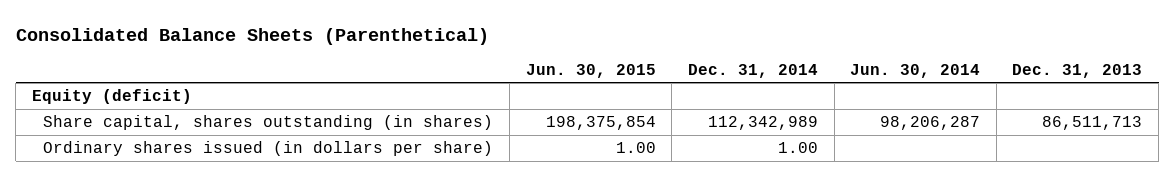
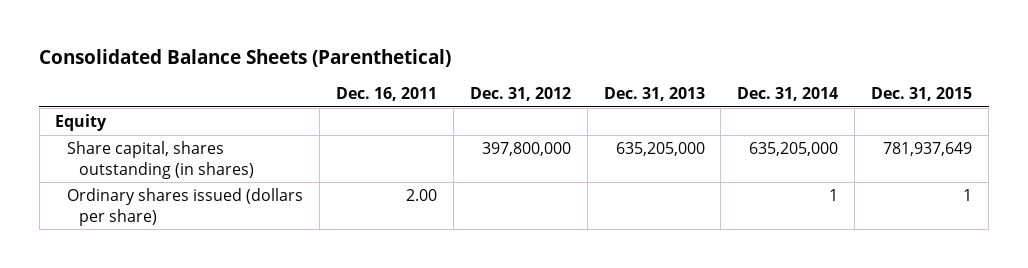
[525,63,656,78] Jun. 30, 2015 -> none
[850,63,981,78] Jun. 30, 2014 -> none
none -> [335,87,437,102] Dec. 16, 2011
none -> [469,87,571,102] Dec. 31, 2012
none -> [871,87,973,102] Dec. 31, 2015
[31,89,192,105] Equity (deficit) -> [55,114,108,132] Equity
[707,116,818,131] 112,342,989 -> [749,142,839,157] 635,205,000
[1042,116,1143,131] 86,511,713 -> [615,142,705,157] 635,205,000
[43,141,494,157] Ordinary shares issued (in dollars per share) -> [67,188,304,226] Ordinary shares issued (dollars per share)
[777,142,818,154] 1.00 -> [829,189,839,202] 1

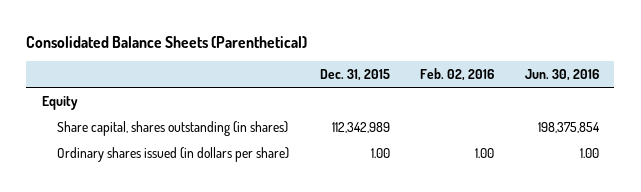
[335,87,437,102] Dec. 16, 2011 -> none
[469,87,571,102] Dec. 31, 2012 -> none
[603,87,705,102] Dec. 31, 2013 -> none
[737,87,839,102] Dec. 31, 2014 -> none
none -> [420,68,495,82] Feb. 02, 2016
none -> [524,69,599,82] Jun. 30, 2016
[883,142,973,157] 781,937,649 -> [331,122,390,134] 112,342,989
[67,188,304,226] Ordinary shares issued (dollars per share) -> [56,147,289,163] Ordinary shares issued (in dollars per share)
[963,189,973,202] 1 -> [370,148,390,159] 1.00

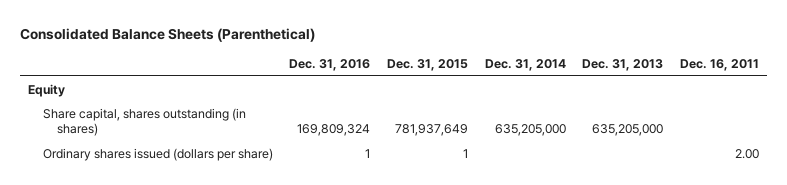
[420,68,495,82] Feb. 02, 2016 -> none
[524,69,599,82] Jun. 30, 2016 -> none
none -> [289,59,371,72] Dec. 31, 2016
none -> [484,59,566,72] Dec. 31, 2014
none -> [582,59,664,72] Dec. 31, 2013
none -> [679,59,759,72] Dec. 16, 2011
[331,122,390,134] 112,342,989 -> [394,124,468,137] 781,937,649
[56,147,289,163] Ordinary shares issued (in dollars per share) -> [42,147,273,161] Ordinary shares issued (dollars per share)
[370,148,390,159] 1.00 -> [462,148,468,158] 1

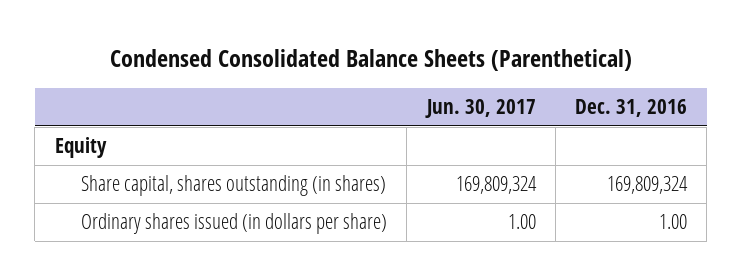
[20,28,316,43] Consolidated Balance Sheets (Parenthetical) -> [109,49,632,72] Condensed Consolidated Balance Sheets (Parenthetical)
[386,59,468,72] Dec. 31, 2015 -> none
[484,59,566,72] Dec. 31, 2014 -> none
[582,59,664,72] Dec. 31, 2013 -> none
[679,59,759,72] Dec. 16, 2011 -> none
none -> [424,99,536,119] Jun. 30, 2017
[42,147,273,161] Ordinary shares issued (dollars per share) -> [81,213,388,235] Ordinary shares issued (in dollars per share)
[365,148,371,158] 1 -> [658,214,687,230] 1.00

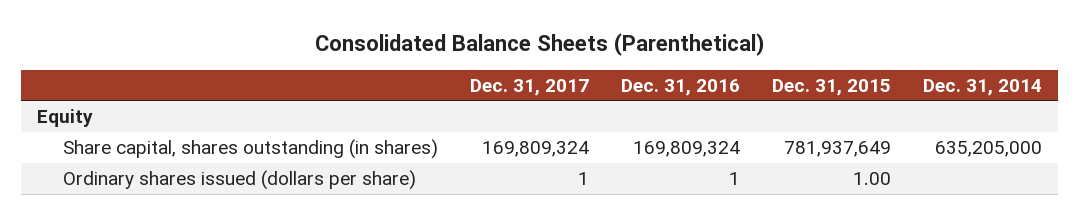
[109,49,632,72] Condensed Consolidated Balance Sheets (Parenthetical) -> [314,32,765,56] Consolidated Balance Sheets (Parenthetical)
[424,99,536,119] Jun. 30, 2017 -> none
none -> [470,78,590,96] Dec. 31, 2017
none -> [772,78,892,96] Dec. 31, 2015
none -> [923,78,1043,96] Dec. 31, 2014
[81,213,388,235] Ordinary shares issued (in dollars per share) -> [63,170,417,191] Ordinary shares issued (dollars per share)
[658,214,687,230] 1.00 -> [729,172,741,186] 1

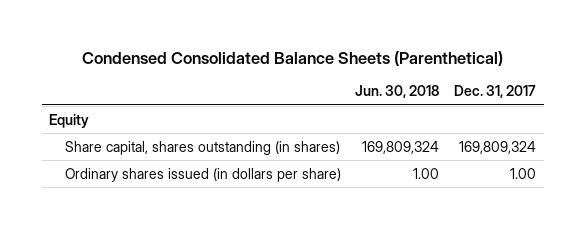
[314,32,765,56] Consolidated Balance Sheets (Parenthetical) -> [81,50,503,66] Condensed Consolidated Balance Sheets (Parenthetical)
[621,78,741,96] Dec. 31, 2016 -> none
[772,78,892,96] Dec. 31, 2015 -> none
[923,78,1043,96] Dec. 31, 2014 -> none
none -> [355,85,440,99] Jun. 30, 2018
[63,170,417,191] Ordinary shares issued (dollars per share) -> [64,167,341,182] Ordinary shares issued (in dollars per share)
[578,172,590,186] 1 -> [510,167,537,179] 1.00

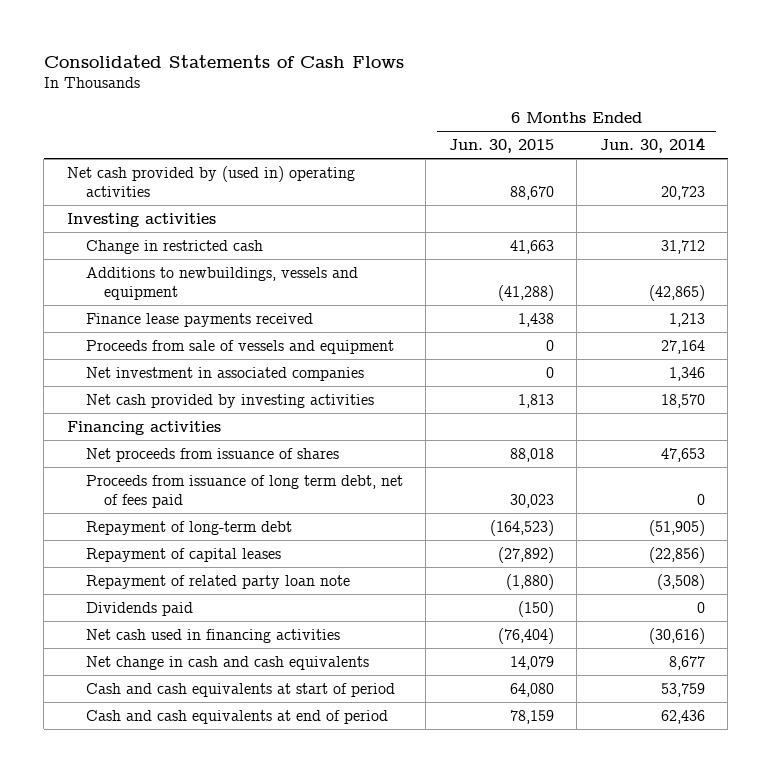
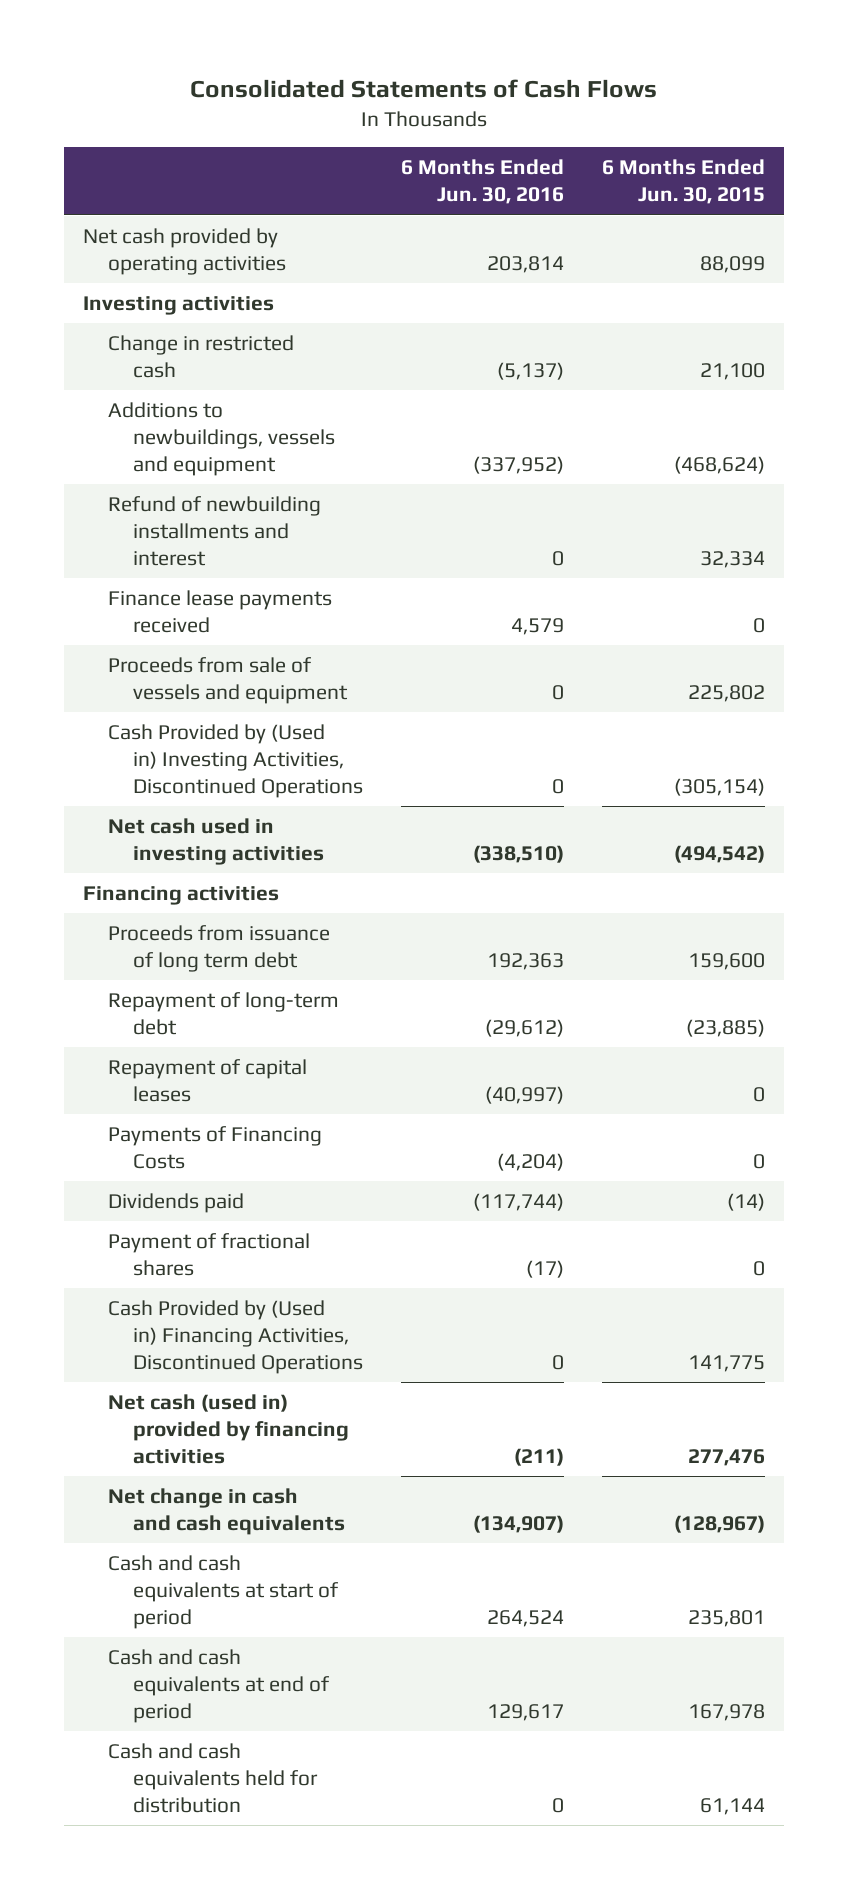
[599,137,705,154] Jun. 30, 2014 -> none
none -> [401,159,565,205] 6 Months Ended Jun. 30, 2016
[66,166,355,197] Net cash provided by (used in) operating activities -> [83,228,287,276] Net cash provided by operating activities
[509,185,554,200] 88,670 -> [699,256,765,274] 88,099
[85,367,364,382] Net investment in associated companies -> none
[509,240,554,255] 41,663 -> [699,363,765,381] 21,100
[497,284,554,301] (41,288) -> [673,456,765,475] (468,624)
none -> [108,496,322,567] Refund of newbuilding installments and interest
[517,313,554,328] 1,438 -> [752,618,765,634] 0
[545,340,554,352] 0 -> [687,685,765,703] 225,802
none -> [108,724,364,799] Cash Provided by (Used in) Investing Activities, Discontinued Operations
[85,394,374,409] Net cash provided by investing activities -> [108,818,325,866] Net cash used in investing activities
[517,394,554,409] 1,813 -> [673,845,765,864] (494,542)
[85,448,339,463] Net proceeds from issuance of shares -> none
[85,575,350,590] Repayment of related party loan note -> none
[85,475,403,508] Proceeds from issuance of long term debt, net of fees paid -> [108,925,331,973] Proceeds from issuance of long term debt
[509,493,554,508] 30,023 -> [687,953,765,971] 159,600
[489,520,554,537] (164,523) -> [685,1019,765,1038] (23,885)
[497,547,554,564] (27,892) -> [752,1087,765,1103] 0
none -> [108,1126,323,1170] Payments of Financing Costs
[517,601,554,618] (150) -> [726,1193,765,1212] (14)
none -> [108,1233,311,1277] Payment of fractional shares
none -> [108,1300,364,1375] Cash Provided by (Used in) Financing Activities, Discontinued Operations
[85,629,340,644] Net cash used in financing activities -> [108,1394,350,1465] Net cash (used in) provided by financing activities
[497,628,554,645] (76,404) -> [687,1449,765,1467] 277,476
[509,656,554,671] 14,079 -> [673,1515,765,1534] (128,967)
[509,683,554,698] 64,080 -> [687,1610,765,1628] 235,801
[509,710,554,725] 78,159 -> [687,1704,765,1722] 167,978
none -> [108,1743,319,1814] Cash and cash equivalents held for distribution

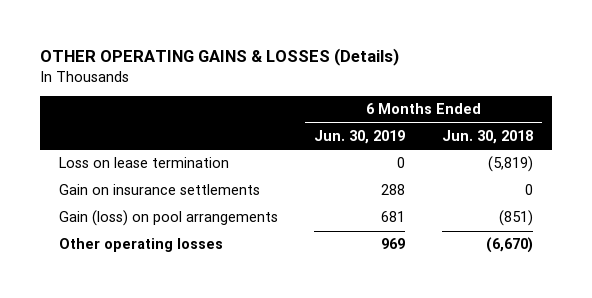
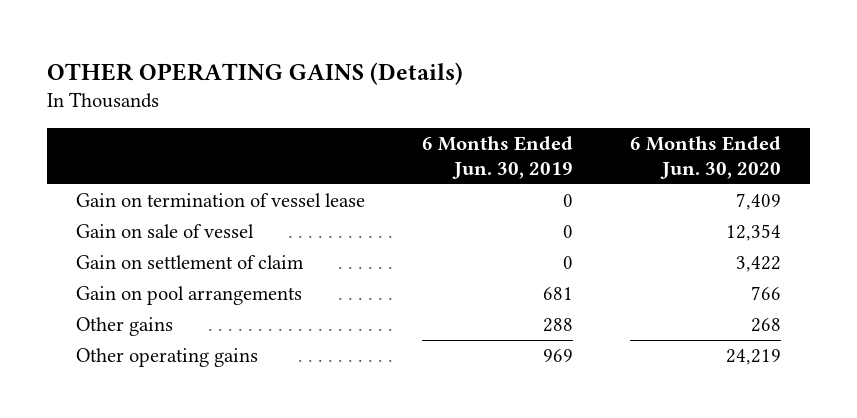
[40,48,400,67] OTHER OPERATING GAINS & LOSSES (Details) -> [47,61,464,85] OTHER OPERATING GAINS (Details)
[442,130,534,145] Jun. 30, 2018 -> none
none -> [630,136,782,180] 6 Months Ended Jun. 30, 2020
[58,157,229,169] Loss on lease termination -> [75,193,365,208] Gain on termination of vessel lease
none -> [75,224,254,239] Gain on sale of vessel
[58,184,260,196] Gain on insurance settlements -> [75,255,304,270] Gain on settlement of claim
[381,184,406,196] 288 -> [563,256,574,270] 0
[58,210,278,227] Gain (loss) on pool arrangements -> [75,286,302,306] Gain on pool arrangements
none -> [75,317,173,337] Other gains
[58,238,223,253] Other operating losses -> [75,348,258,368] Other operating gains

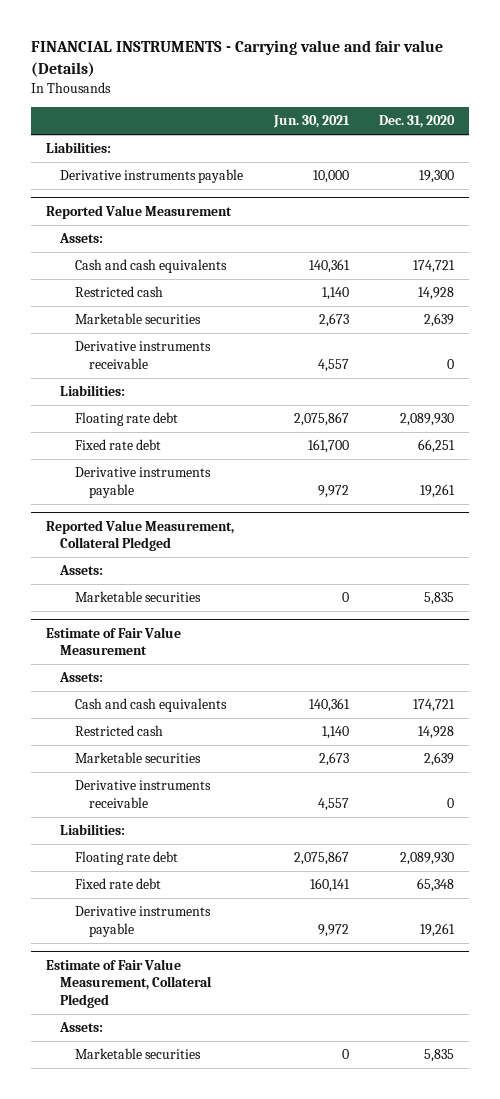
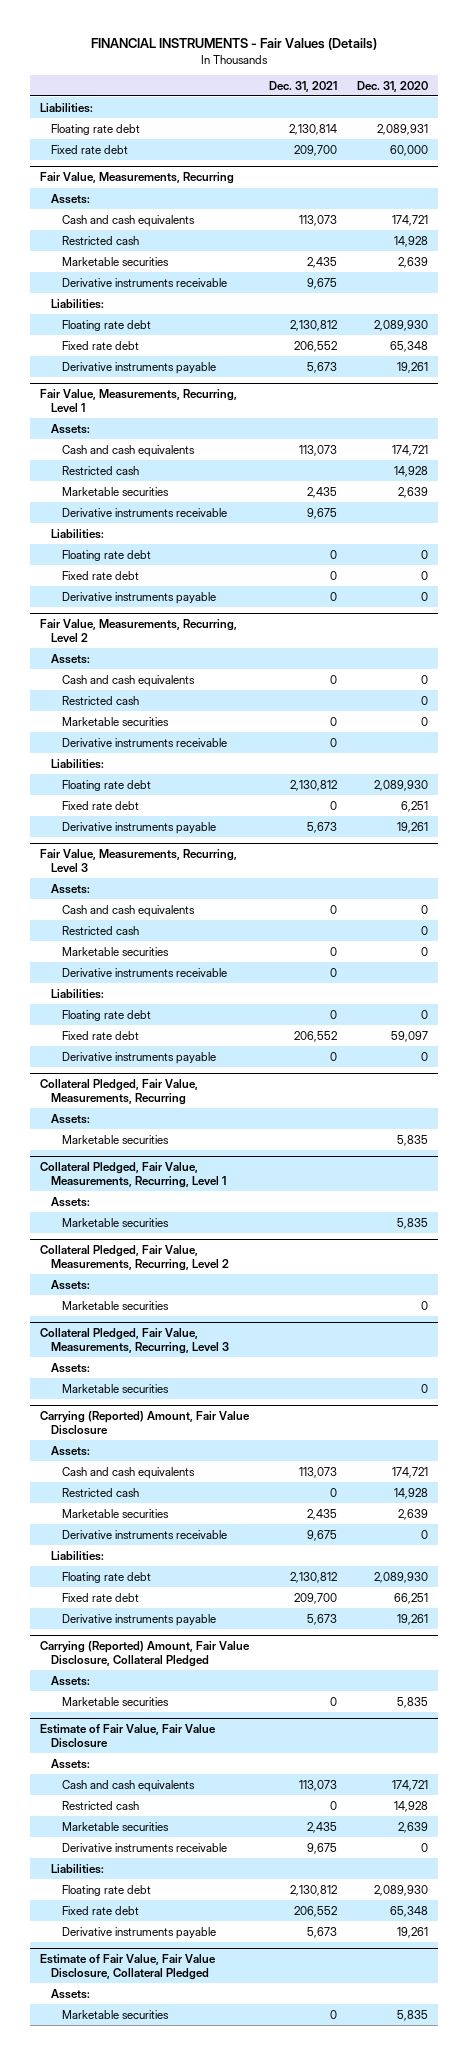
[30,40,443,78] FINANCIAL INSTRUMENTS - Carrying value and fair value (Details) -> [91,38,378,51] FINANCIAL INSTRUMENTS - Fair Values (Details)
[272,115,350,129] Jun. 30, 2021 -> none
none -> [269,80,338,92] Dec. 31, 2021
[60,169,244,184] Derivative instruments payable -> none
[45,205,232,220] Reported Value Measurement -> none
none -> [50,123,140,135] Floating rate debt
none -> [50,144,128,154] Fixed rate debt
none -> [40,172,235,185] Fair Value, Measurements, Recurring
none -> [61,277,227,287] Derivative instruments receivable
none -> [50,298,104,309] Liabilities:
none -> [61,319,151,331] Floating rate debt
none -> [61,340,139,350] Fixed rate debt
none -> [61,361,216,374] Derivative instruments payable
none -> [40,389,238,413] Fair Value, Measurements, Recurring, Level 1
none -> [50,423,90,434] Assets:
none -> [61,444,195,457] Cash and cash equivalents
none -> [61,465,139,475] Restricted cash
none -> [61,486,169,496] Marketable securities
none -> [61,507,227,517] Derivative instruments receivable
none -> [50,528,104,539] Liabilities:
none -> [61,549,151,561] Floating rate debt
none -> [61,570,139,580] Fixed rate debt
none -> [61,591,216,604] Derivative instruments payable
none -> [40,619,238,643] Fair Value, Measurements, Recurring, Level 2
none -> [50,653,90,664] Assets:
none -> [61,674,195,687] Cash and cash equivalents
none -> [61,695,139,705] Restricted cash
none -> [61,716,169,726] Marketable securities
none -> [61,737,227,747] Derivative instruments receivable
none -> [50,758,104,769] Liabilities:
none -> [61,779,151,791] Floating rate debt
none -> [61,800,139,810] Fixed rate debt
none -> [61,821,216,834] Derivative instruments payable
none -> [40,849,238,873] Fair Value, Measurements, Recurring, Level 3
none -> [50,883,90,894] Assets:
none -> [61,904,195,917] Cash and cash equivalents
none -> [61,925,139,935] Restricted cash
none -> [61,946,169,956] Marketable securities
none -> [61,967,227,977] Derivative instruments receivable
none -> [50,988,104,999] Liabilities:
none -> [61,1009,151,1021] Floating rate debt
none -> [61,1030,139,1040] Fixed rate debt
none -> [61,1051,216,1064] Derivative instruments payable
none -> [40,1079,199,1106] Collateral Pledged, Fair Value, Measurements, Recurring
none -> [50,1113,90,1124] Assets:
none -> [61,1134,169,1144] Marketable securities
none -> [40,1162,226,1189] Collateral Pledged, Fair Value, Measurements, Recurring, Level 1
none -> [50,1196,90,1207] Assets:
none -> [61,1217,169,1227] Marketable securities
none -> [40,1245,229,1272] Collateral Pledged, Fair Value, Measurements, Recurring, Level 2
none -> [50,1279,90,1290] Assets:
none -> [61,1300,169,1310] Marketable securities
none -> [40,1328,229,1355] Collateral Pledged, Fair Value, Measurements, Recurring, Level 3
none -> [50,1362,90,1373] Assets:
none -> [61,1383,169,1393] Marketable securities
none -> [40,1411,251,1436] Carrying (Reported) Amount, Fair Value Disclosure
none -> [50,1445,90,1456] Assets:
none -> [61,1466,195,1479] Cash and cash equivalents
none -> [61,1487,139,1497] Restricted cash
none -> [61,1508,169,1518] Marketable securities
[45,520,234,552] Reported Value Measurement, Collateral Pledged -> none
none -> [40,1641,251,1668] Carrying (Reported) Amount, Fair Value Disclosure, Collateral Pledged
[45,627,181,656] Estimate of Fair Value Measurement -> [40,1724,217,1749] Estimate of Fair Value, Fair Value Disclosure
[45,959,213,1008] Estimate of Fair Value Measurement, Collateral Pledged -> [40,1954,217,1981] Estimate of Fair Value, Fair Value Disclosure, Collateral Pledged

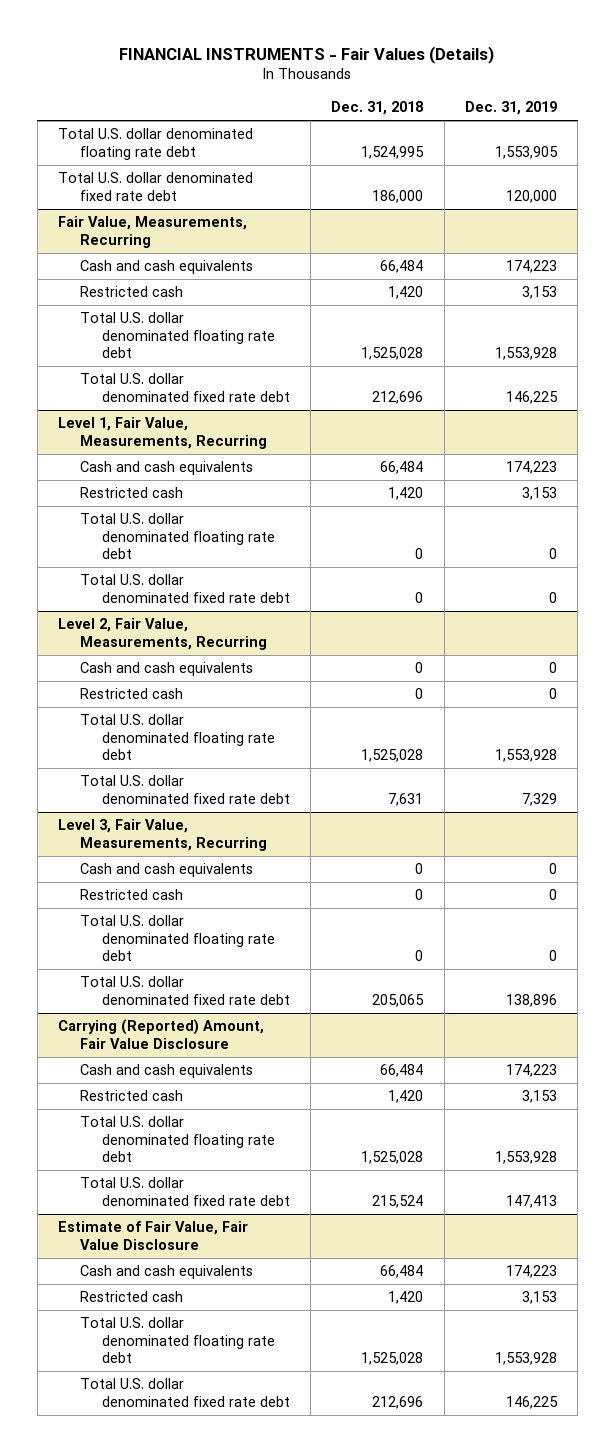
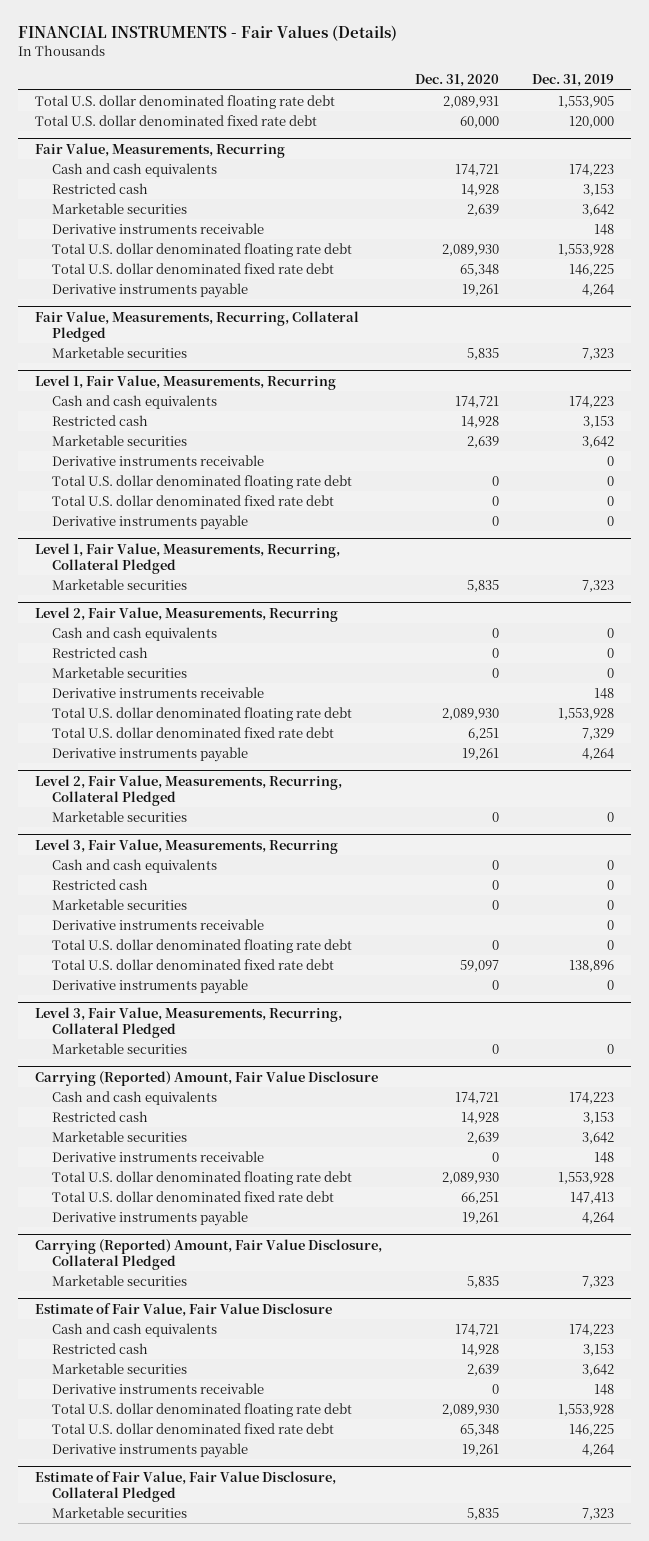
[331,101,424,116] Dec. 31, 2018 -> none
none -> [414,74,499,88] Dec. 31, 2020
none -> [52,203,188,215] Marketable securities
none -> [52,223,265,235] Derivative instruments receivable
none -> [52,283,249,299] Derivative instruments payable
none -> [34,310,359,342] Fair Value, Measurements, Recurring, Collateral Pledged
none -> [52,347,188,359] Marketable securities
none -> [52,435,188,447] Marketable securities
none -> [52,455,265,467] Derivative instruments receivable
none -> [52,515,249,531] Derivative instruments payable
none -> [34,542,340,574] Level 1, Fair Value, Measurements, Recurring, Collateral Pledged
none -> [52,579,188,591] Marketable securities
none -> [52,667,188,679] Marketable securities
none -> [52,687,265,699] Derivative instruments receivable
none -> [52,747,249,763] Derivative instruments payable
none -> [34,774,342,806] Level 2, Fair Value, Measurements, Recurring, Collateral Pledged
none -> [52,811,188,823] Marketable securities
none -> [52,899,188,911] Marketable securities
none -> [52,919,265,931] Derivative instruments receivable
none -> [52,979,249,995] Derivative instruments payable
none -> [34,1006,342,1038] Level 3, Fair Value, Measurements, Recurring, Collateral Pledged
none -> [52,1043,188,1055] Marketable securities
none -> [52,1131,188,1143] Marketable securities
none -> [52,1151,265,1163] Derivative instruments receivable
none -> [52,1211,249,1227] Derivative instruments payable
none -> [34,1238,382,1270] Carrying (Reported) Amount, Fair Value Disclosure, Collateral Pledged
none -> [52,1275,188,1287] Marketable securities
none -> [52,1363,188,1375] Marketable securities
none -> [52,1383,265,1395] Derivative instruments receivable
none -> [52,1443,249,1459] Derivative instruments payable
none -> [34,1470,336,1502] Estimate of Fair Value, Fair Value Disclosure, Collateral Pledged
none -> [52,1507,188,1519] Marketable securities

